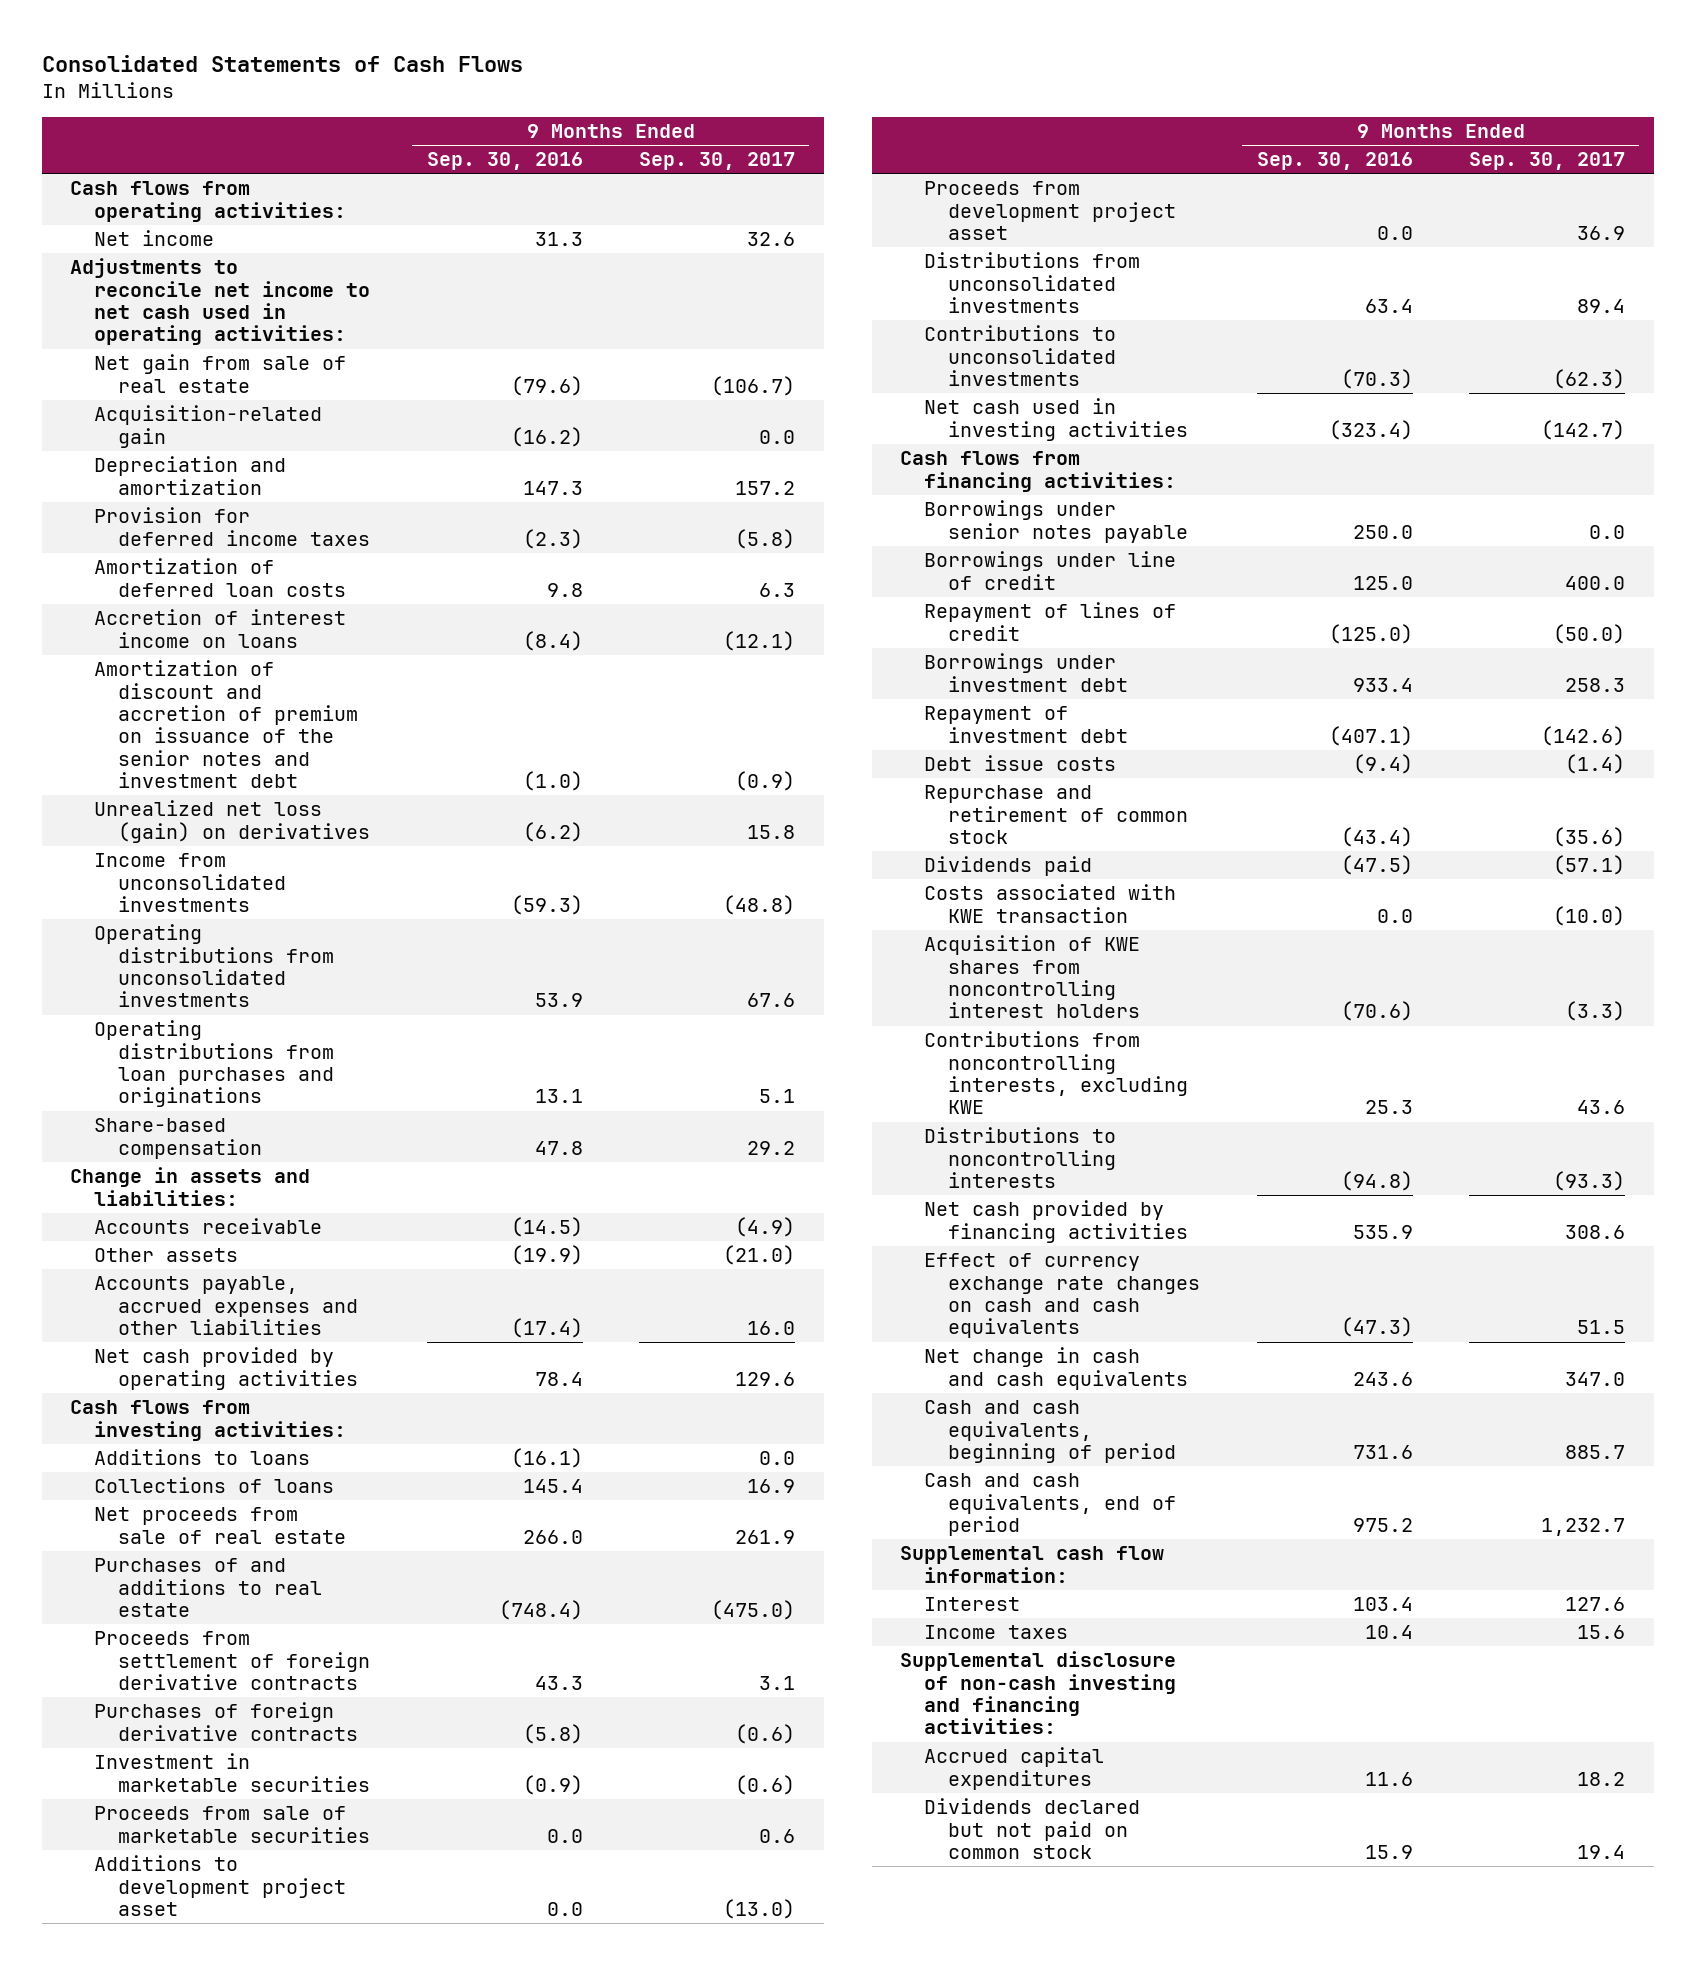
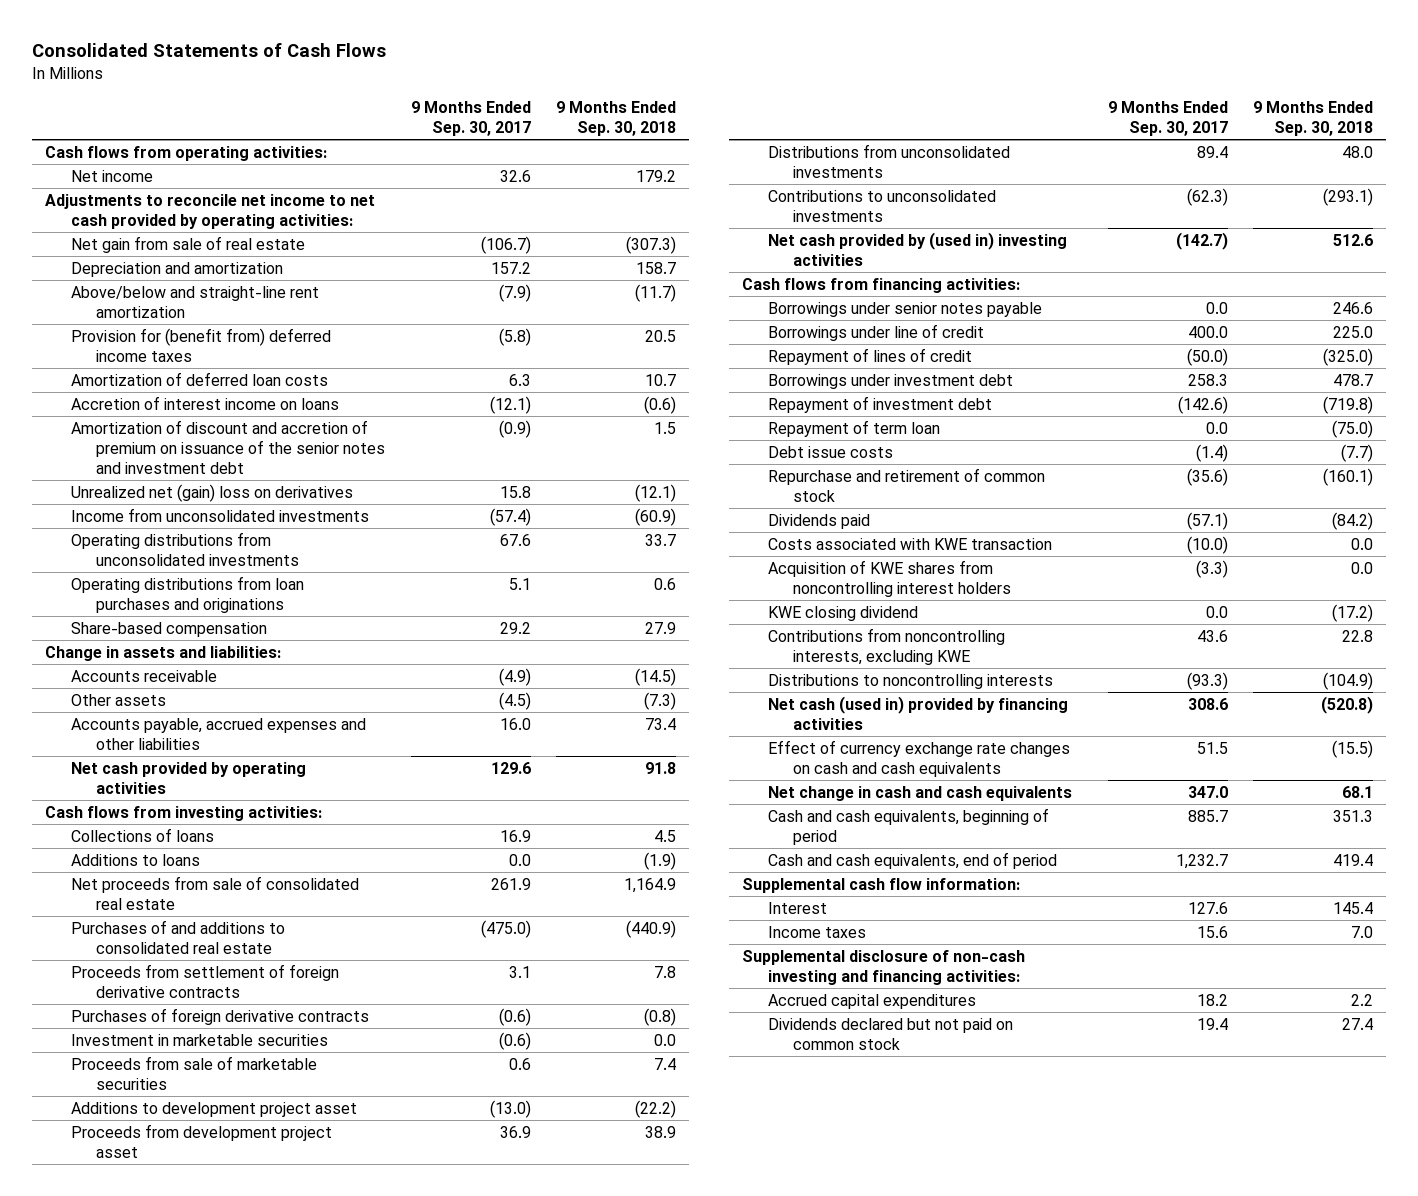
[426,152,583,171] Sep. 30, 2016 -> none
none -> [556,100,677,136] 9 Months Ended Sep. 30, 2018
[70,258,370,346] Adjustments to reconcile net income to net cash used in operating activities: -> [45,193,376,229] Adjustments to reconcile net income to net cash provided by operating activities:
[93,405,322,448] Acquisition-related gain -> none
none -> [70,285,319,318] Above/below and straight-line rent amortization
[93,507,370,546] Provision for deferred income taxes -> [70,327,331,362] Provision for (benefit from) deferred income taxes
[93,800,370,843] Unrealized net loss (gain) on derivatives -> [70,483,353,502] Unrealized net (gain) loss on derivatives
[723,894,796,915] (48.8) -> [489,507,531,526] (57.4)
[723,1245,796,1266] (21.0) -> [498,691,531,710] (4.5)
[93,1449,310,1466] Additions to loans -> [70,853,200,866] Additions to loans
[93,1507,346,1544] Net proceeds from sale of real estate -> [70,875,359,910] Net proceeds from sale of consolidated real estate
[93,1558,322,1617] Purchases of and additions to real estate -> [70,919,285,954] Purchases of and additions to consolidated real estate
[923,398,1188,441] Net cash used in investing activities -> [767,231,1067,266] Net cash provided by (used in) investing activities
none -> [767,419,940,437] Repayment of term loan
none -> [767,605,918,621] KWE closing dividend
[923,1200,1188,1243] Net cash provided by financing activities -> [767,695,1068,730] Net cash (used in) provided by financing activities

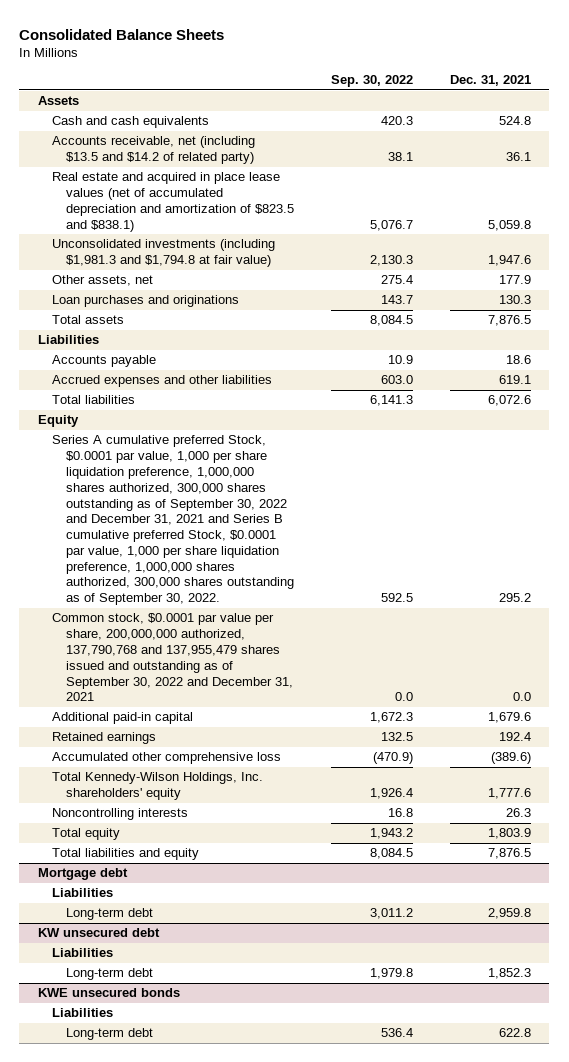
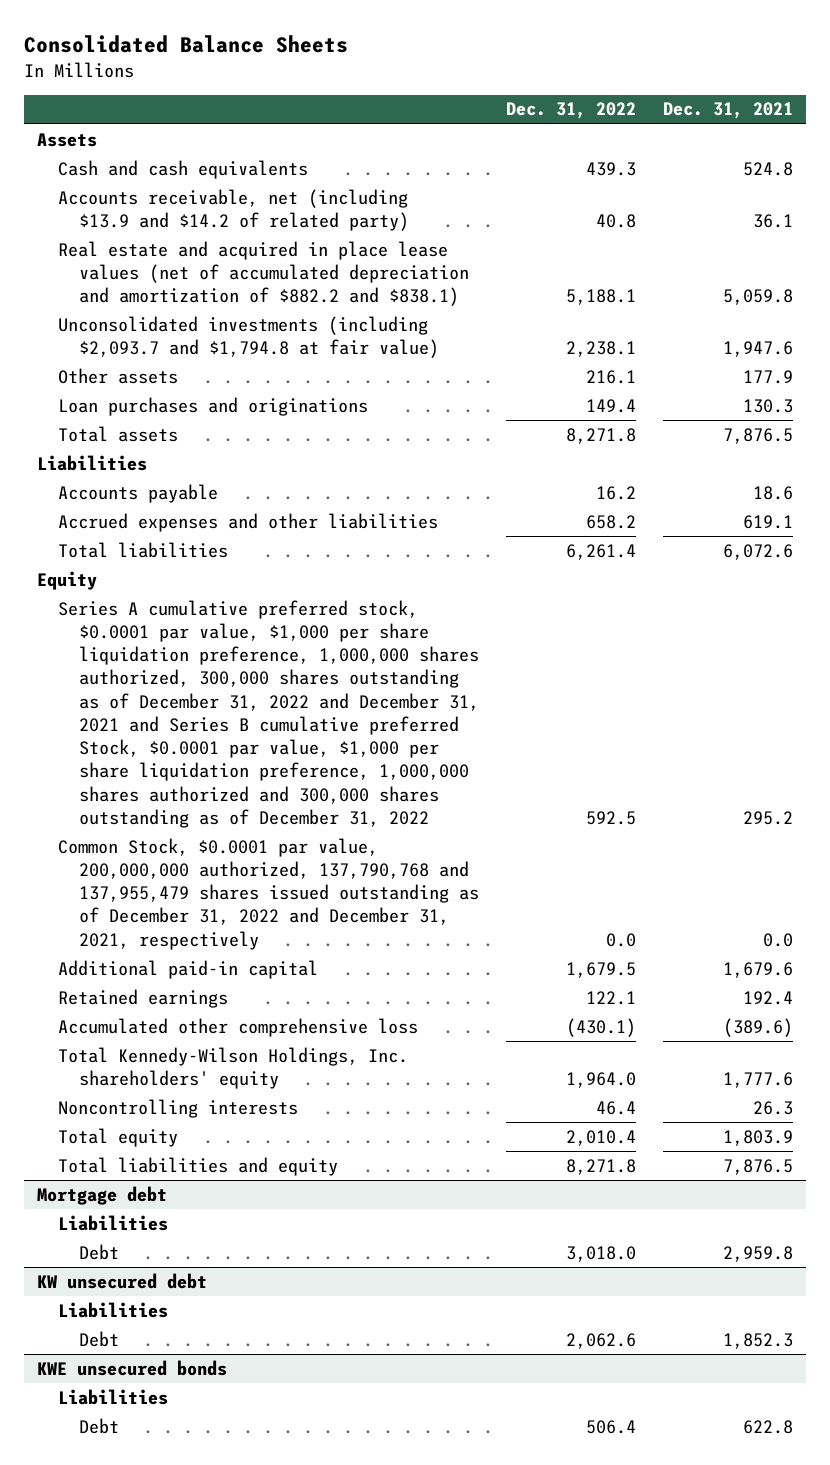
[330,75,413,88] Sep. 30, 2022 -> none
none -> [505,102,636,120] Dec. 31, 2022
[51,136,255,165] Accounts receivable, net (including $13.5 and $14.2 of related party) -> [58,188,410,232] Accounts receivable, net (including $13.9 and $14.2 of related party)
[51,172,294,232] Real estate and acquired in place lease values (net of accumulated depreciation and amortization of $823.5 and $838.1) -> [58,240,470,307] Real estate and acquired in place lease values (net of accumulated depreciation and amortization of $882.2 and $838.1)
[51,239,275,268] Unconsolidated investments (including $1,981.3 and $1,794.8 at fair value) -> [58,315,440,359] Unconsolidated investments (including $2,093.7 and $1,794.8 at fair value)
[51,275,153,287] Other assets, net -> [58,367,179,384] Other assets
[51,435,294,606] Series A cumulative preferred Stock, $0.0001 par value, 1,000 per share liquidation preference, 1,000,000 shares authorized, 300,000 shares outstanding as of September 30, 2022 and December 31, 2021 and Series B cumulative preferred Stock, $0.0001 par value, 1,000 per share liquidation preference, 1,000,000 shares authorized, 300,000 shares outstanding as of September 30, 2022. -> [58,599,480,828] Series A cumulative preferred stock, $0.0001 par value, $1,000 per share liquidation preference, 1,000,000 shares authorized, 300,000 shares outstanding as of December 31, 2022 and December 31, 2021 and Series B cumulative preferred Stock, $0.0001 par value, $1,000 per share liquidation preference, 1,000,000 shares authorized and 300,000 shares outstanding as of December 31, 2022
[51,613,293,702] Common stock, $0.0001 par value per share, 200,000,000 authorized, 137,790,768 and 137,955,479 shares issued and outstanding as of September 30, 2022 and December 31, 2021 -> [58,837,480,950] Common Stock, $0.0001 par value, 200,000,000 authorized, 137,790,768 and 137,955,479 shares issued outstanding as of December 31, 2022 and December 31, 2021, respectively
[65,908,153,921] Long-term debt -> [79,1243,120,1260] Debt
[65,968,153,981] Long-term debt -> [79,1330,120,1347] Debt
[65,1028,153,1041] Long-term debt -> [79,1417,120,1434] Debt

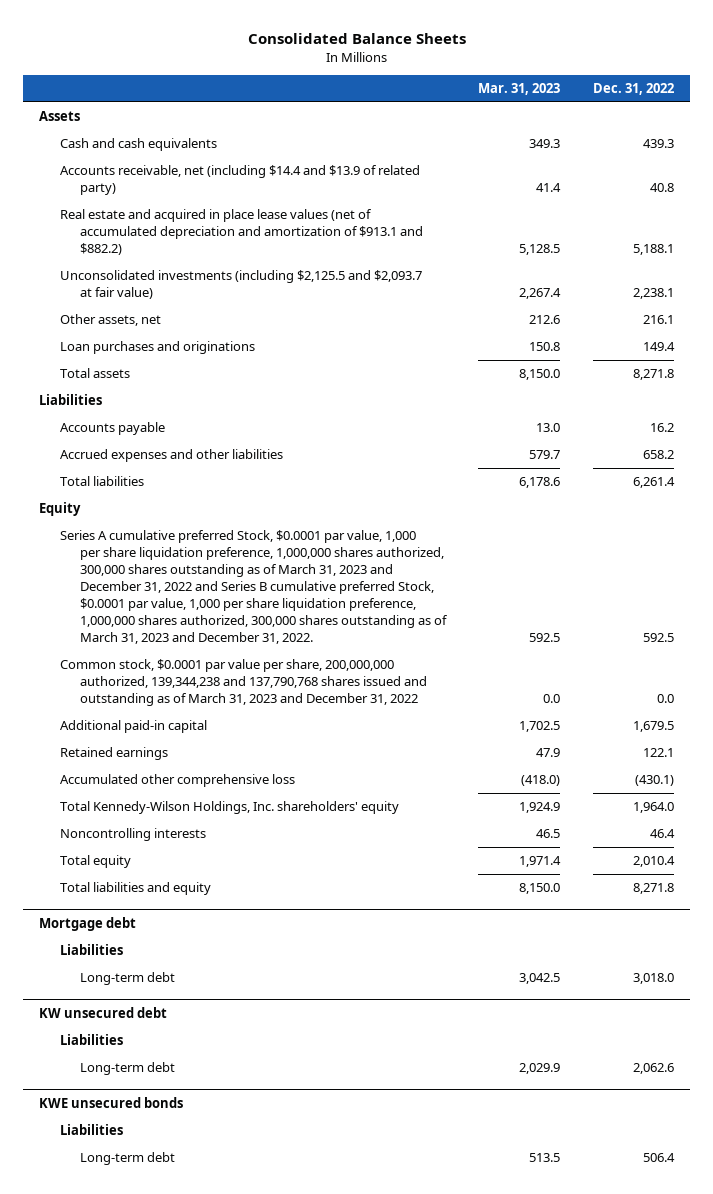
[662,102,793,120] Dec. 31, 2021 -> none
none -> [478,83,561,96] Mar. 31, 2023
[58,188,410,232] Accounts receivable, net (including $13.9 and $14.2 of related party) -> [59,165,420,196] Accounts receivable, net (including $14.4 and $13.9 of related party)
[58,240,470,307] Real estate and acquired in place lease values (net of accumulated depreciation and amortization of $882.2 and $838.1) -> [59,209,424,256] Real estate and acquired in place lease values (net of accumulated depreciation and amortization of $913.1 and $882.2)
[58,315,440,359] Unconsolidated investments (including $2,093.7 and $1,794.8 at fair value) -> [59,270,422,300] Unconsolidated investments (including $2,125.5 and $2,093.7 at fair value)
[58,367,179,384] Other assets -> [59,314,161,327] Other assets, net
[58,599,480,828] Series A cumulative preferred stock, $0.0001 par value, $1,000 per share liquidation preference, 1,000,000 shares authorized, 300,000 shares outstanding as of December 31, 2022 and December 31, 2021 and Series B cumulative preferred Stock, $0.0001 par value, $1,000 per share liquidation preference, 1,000,000 shares authorized and 300,000 shares outstanding as of December 31, 2022 -> [59,530,449,644] Series A cumulative preferred Stock, $0.0001 par value, 1,000 per share liquidation preference, 1,000,000 shares authorized, 300,000 shares outstanding as of March 31, 2023 and December 31, 2022 and Series B cumulative preferred Stock, $0.0001 par value, 1,000 per share liquidation preference, 1,000,000 shares authorized, 300,000 shares outstanding as of March 31, 2023 and December 31, 2022.
[58,837,480,950] Common Stock, $0.0001 par value, 200,000,000 authorized, 137,790,768 and 137,955,479 shares issued outstanding as of December 31, 2022 and December 31, 2021, respectively -> [59,659,428,707] Common stock, $0.0001 par value per share, 200,000,000 authorized, 139,344,238 and 137,790,768 shares issued and outstanding as of March 31, 2023 and December 31, 2022
[79,1243,120,1260] Debt -> [80,972,176,986] Long-term debt
[79,1330,120,1347] Debt -> [80,1062,176,1076] Long-term debt
[79,1417,120,1434] Debt -> [80,1152,176,1166] Long-term debt

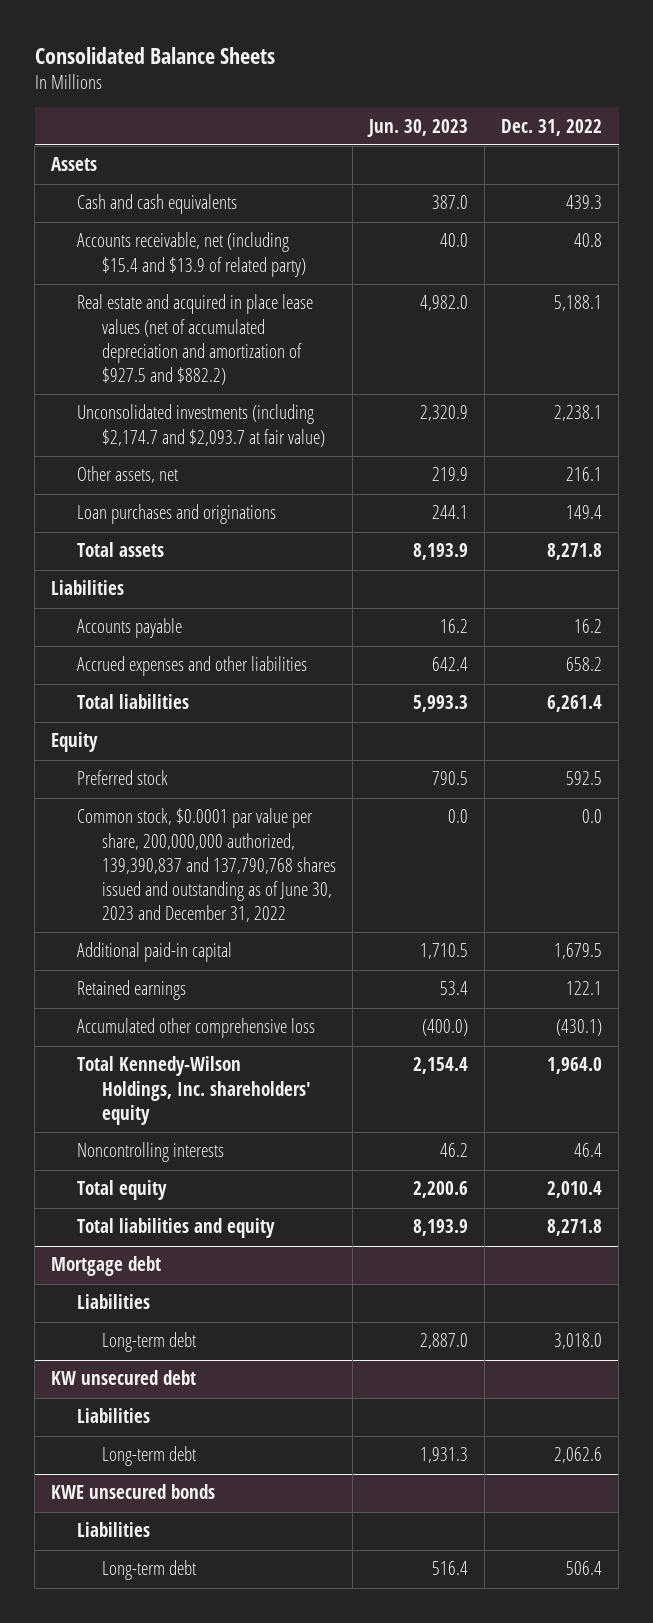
[478,83,561,96] Mar. 31, 2023 -> none
none -> [367,118,469,137] Jun. 30, 2023
[59,165,420,196] Accounts receivable, net (including $14.4 and $13.9 of related party) -> [76,232,307,277] Accounts receivable, net (including $15.4 and $13.9 of related party)
[59,209,424,256] Real estate and acquired in place lease values (net of accumulated depreciation and amortization of $913.1 and $882.2) -> [76,294,313,385] Real estate and acquired in place lease values (net of accumulated depreciation and amortization of $927.5 and $882.2)
[59,270,422,300] Unconsolidated investments (including $2,125.5 and $2,093.7 at fair value) -> [76,404,326,447] Unconsolidated investments (including $2,174.7 and $2,093.7 at fair value)
[59,530,449,644] Series A cumulative preferred Stock, $0.0001 par value, 1,000 per share liquidation preference, 1,000,000 shares authorized, 300,000 shares outstanding as of March 31, 2023 and December 31, 2022 and Series B cumulative preferred Stock, $0.0001 par value, 1,000 per share liquidation preference, 1,000,000 shares authorized, 300,000 shares outstanding as of March 31, 2023 and December 31, 2022. -> [76,770,168,786] Preferred stock
[59,659,428,707] Common stock, $0.0001 par value per share, 200,000,000 authorized, 139,344,238 and 137,790,768 shares issued and outstanding as of March 31, 2023 and December 31, 2022 -> [76,808,337,922] Common stock, $0.0001 par value per share, 200,000,000 authorized, 139,390,837 and 137,790,768 shares issued and outstanding as of June 30, 2023 and December 31, 2022

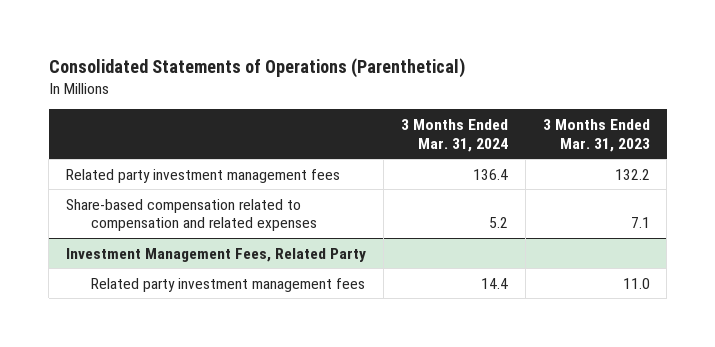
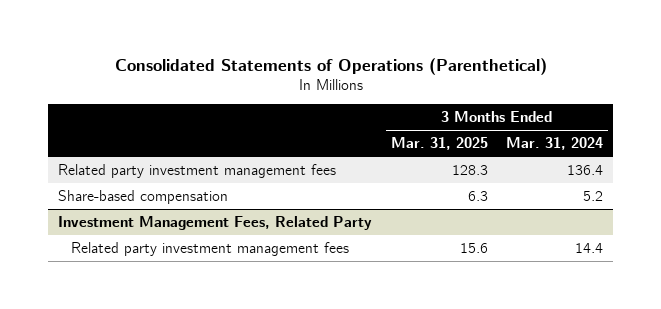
[542,119,650,152] 3 Months Ended Mar. 31, 2023 -> none
none -> [390,137,488,151] Mar. 31, 2025
[65,198,317,232] Share-based compensation related to compensation and related expenses -> [57,189,228,204] Share-based compensation

